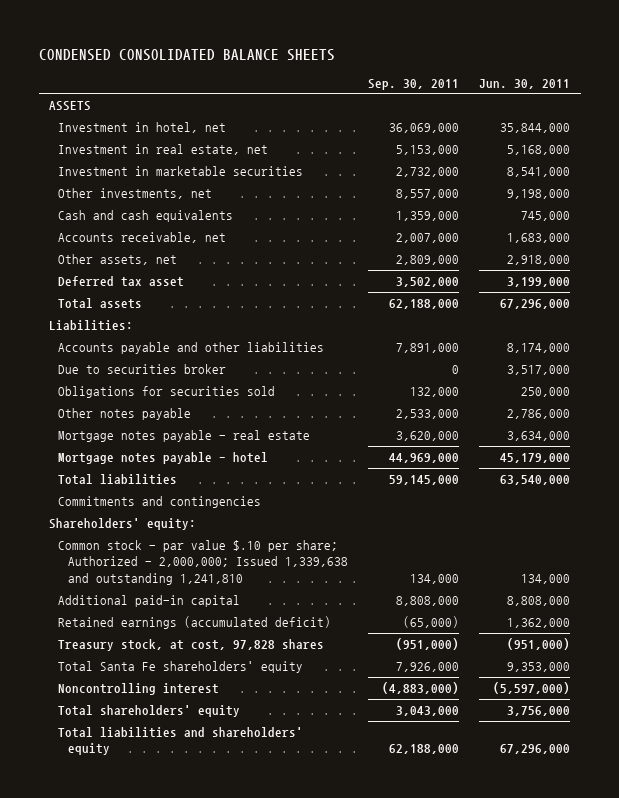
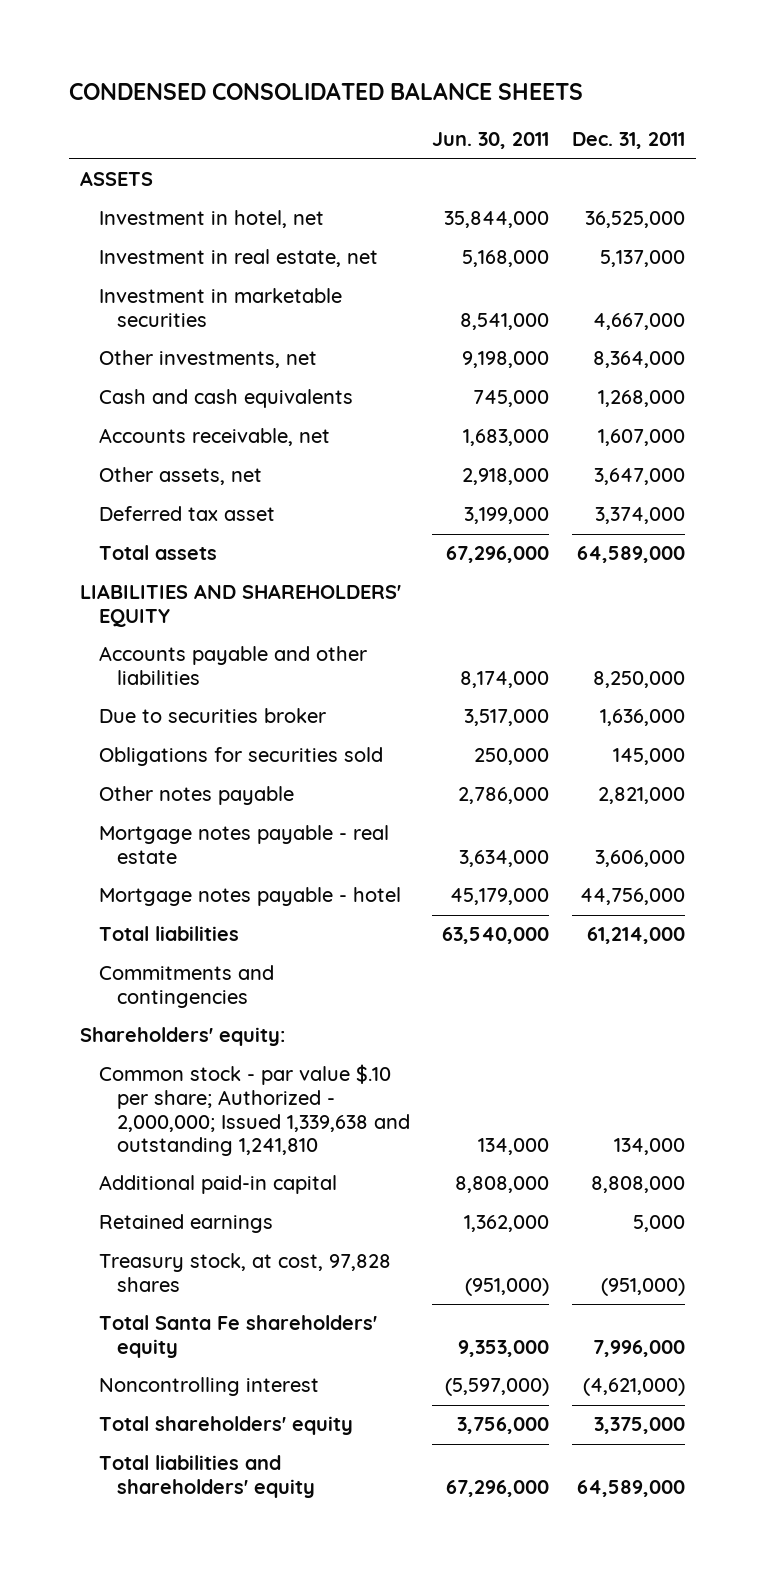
[368,78,460,90] Sep. 30, 2011 -> none
none -> [571,132,685,150] Dec. 31, 2011
[48,320,133,332] Liabilities: -> none
none -> [80,584,402,627] LIABILITIES AND SHAREHOLDERS' EQUITY
[58,616,332,630] Retained earnings (accumulated deficit) -> [98,1214,273,1234] Retained earnings

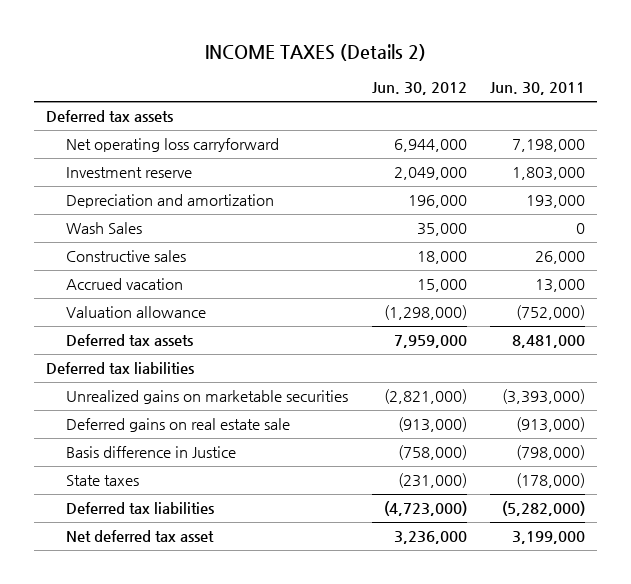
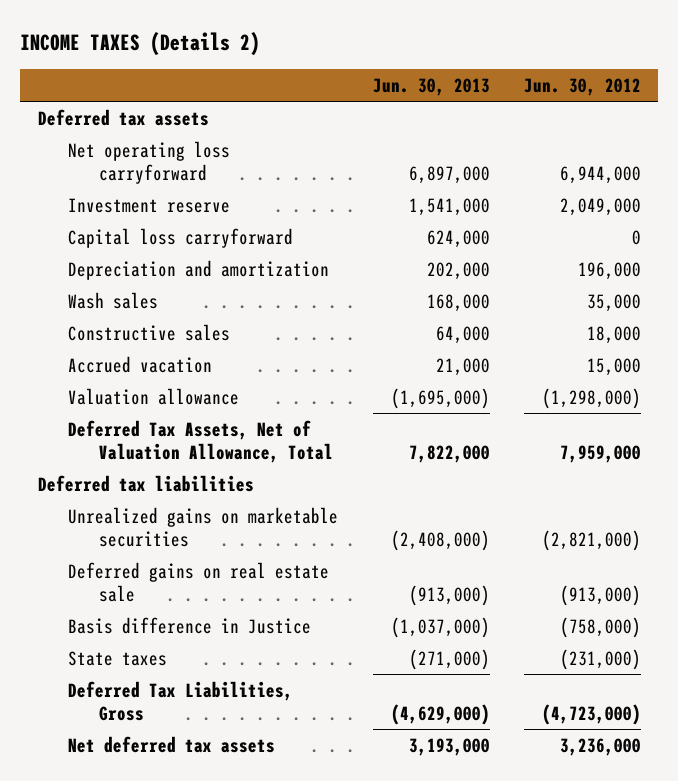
[489,82,585,96] Jun. 30, 2011 -> none
none -> [372,77,490,96] Jun. 30, 2013
none -> [68,227,294,248] Capital loss carryforward
[66,222,143,235] Wash Sales -> [68,291,159,309] Wash sales
[66,334,194,347] Deferred tax assets -> [68,419,333,463] Deferred Tax Assets, Net of Valuation Allowance, Total
[66,502,215,515] Deferred tax liabilities -> [68,680,294,721] Deferred Tax Liabilities, Gross
[66,530,215,543] Net deferred tax asset -> [68,735,276,753] Net deferred tax assets

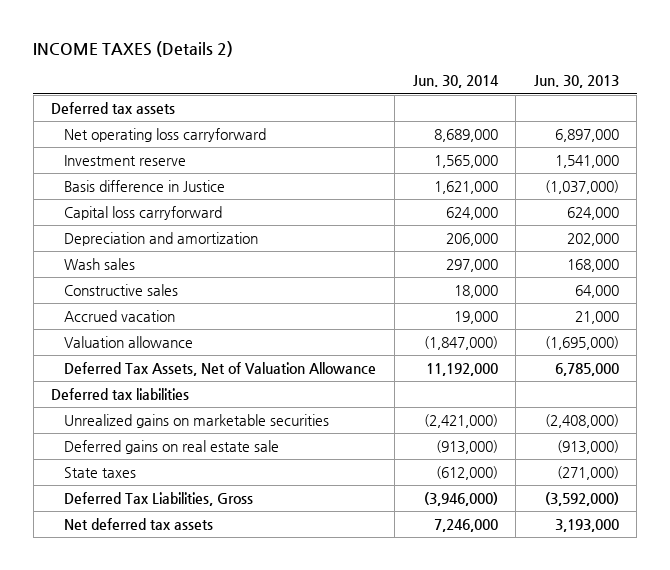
[523,77,641,96] Jun. 30, 2012 -> none
none -> [412,75,499,89] Jun. 30, 2014
[68,616,312,634] Basis difference in Justice -> [64,179,226,192] Basis difference in Justice
[68,419,333,463] Deferred Tax Assets, Net of Valuation Allowance, Total -> [64,361,377,376] Deferred Tax Assets, Net of Valuation Allowance
[408,444,490,463] 7,822,000 -> [554,362,619,376] 6,785,000
[390,703,490,725] (4,629,000) -> [544,491,619,506] (3,592,000)

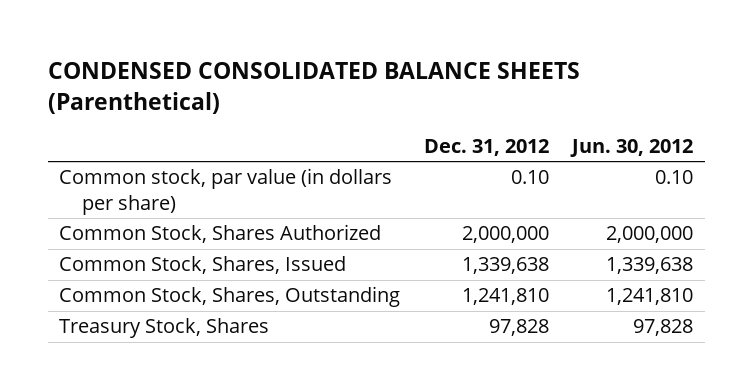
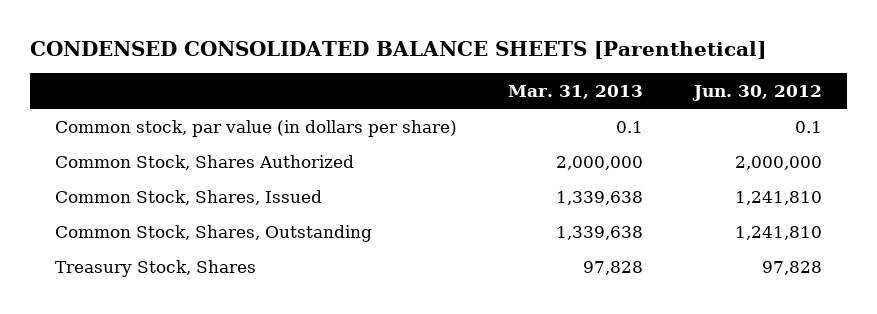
[47,62,580,115] CONDENSED CONSOLIDATED BALANCE SHEETS (Parenthetical) -> [30,41,767,60] CONDENSED CONSOLIDATED BALANCE SHEETS [Parenthetical]
[423,139,549,157] Dec. 31, 2012 -> none
none -> [507,85,643,100] Mar. 31, 2013
[655,170,694,185] 0.10 -> [794,120,822,133] 0.1
[606,257,694,275] 1,339,638 -> [734,190,822,205] 1,241,810

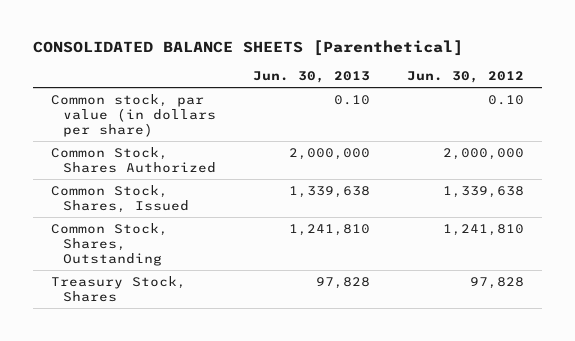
[30,41,767,60] CONDENSED CONSOLIDATED BALANCE SHEETS [Parenthetical] -> [32,40,463,57] CONSOLIDATED BALANCE SHEETS [Parenthetical]
[507,85,643,100] Mar. 31, 2013 -> none
none -> [253,71,371,84] Jun. 30, 2013
[794,120,822,133] 0.1 -> [487,94,524,105] 0.10
[734,190,822,205] 1,241,810 -> [442,185,524,198] 1,339,638

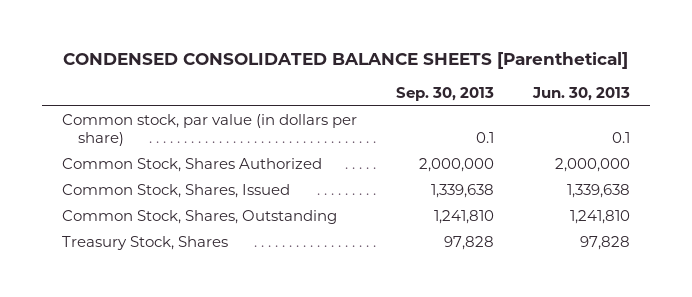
[32,40,463,57] CONSOLIDATED BALANCE SHEETS [Parenthetical] -> [62,52,628,70] CONDENSED CONSOLIDATED BALANCE SHEETS [Parenthetical]
[406,71,524,84] Jun. 30, 2012 -> none
none -> [395,87,494,102] Sep. 30, 2013
[334,94,371,105] 0.10 -> [612,132,631,144] 0.1

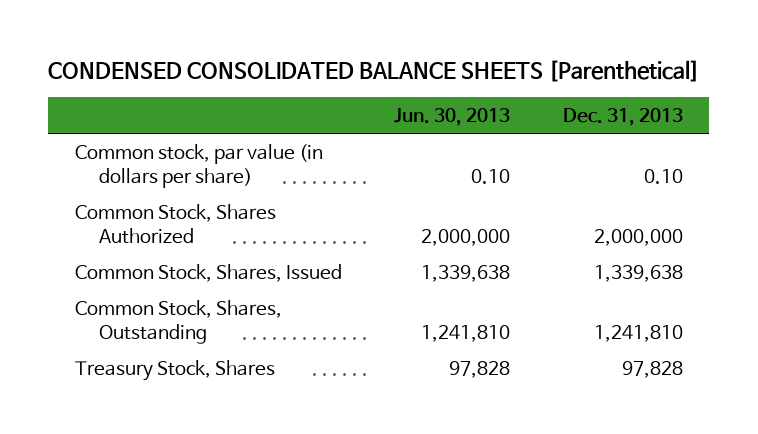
[395,87,494,102] Sep. 30, 2013 -> none
none -> [563,108,684,127] Dec. 31, 2013
[612,132,631,144] 0.1 -> [471,168,511,184] 0.10

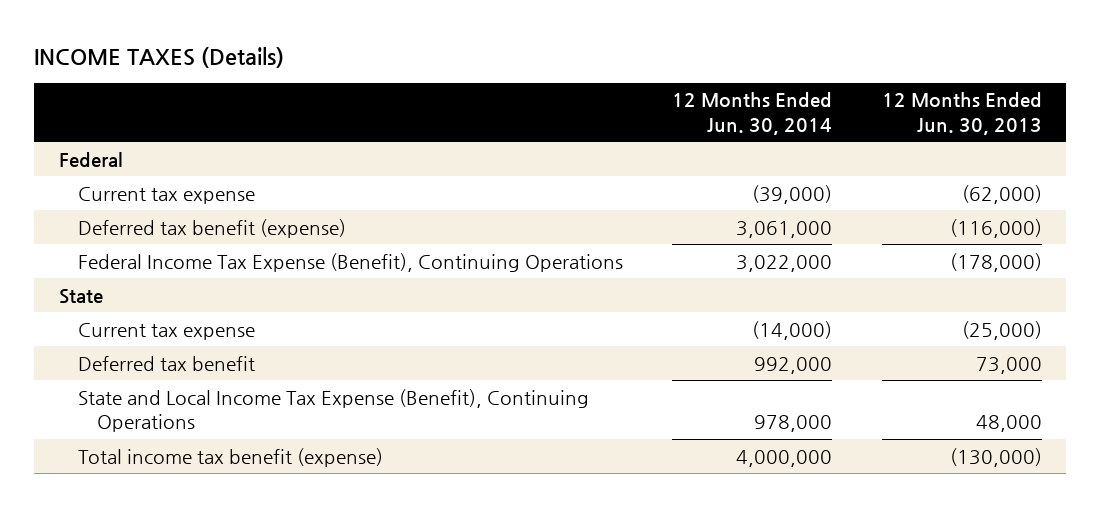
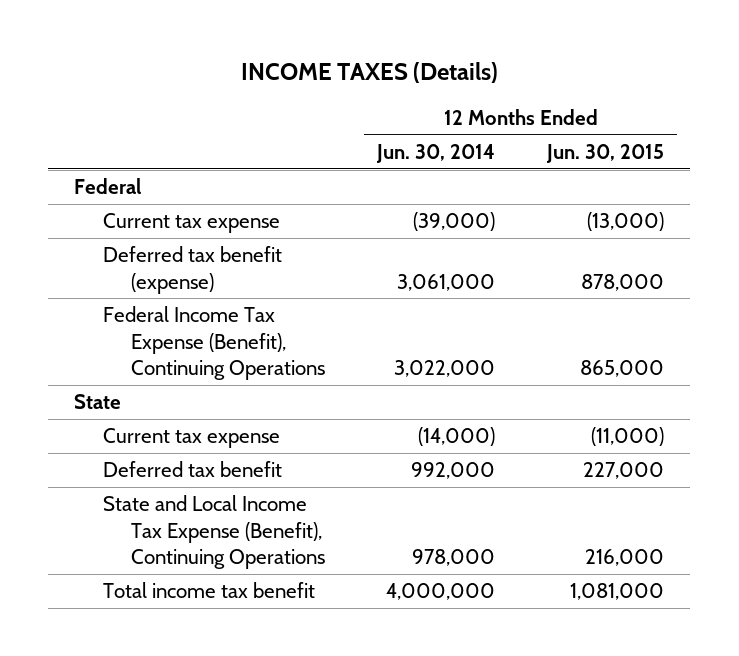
[881,92,1042,135] 12 Months Ended Jun. 30, 2013 -> none
none -> [546,144,665,164] Jun. 30, 2015
[77,447,383,467] Total income tax benefit (expense) -> [102,582,315,599] Total income tax benefit

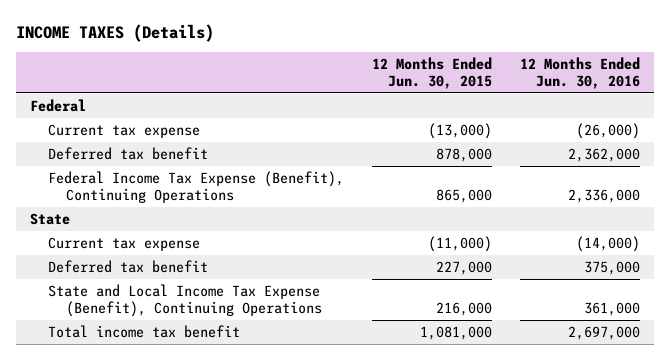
[376,144,496,164] Jun. 30, 2014 -> none
none -> [519,57,640,90] 12 Months Ended Jun. 30, 2016
[102,246,282,294] Deferred tax benefit (expense) -> [47,146,208,160] Deferred tax benefit

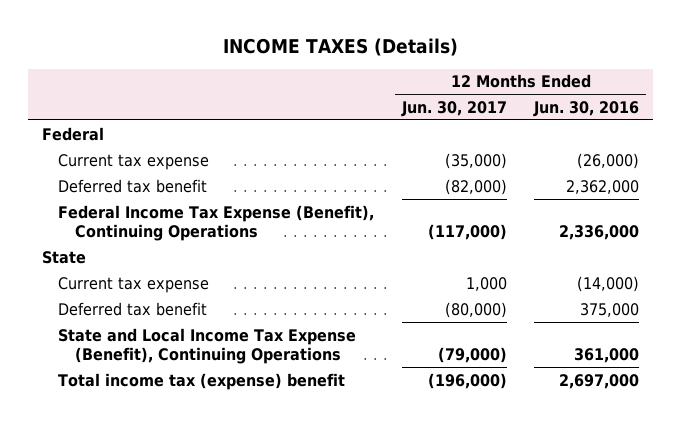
[371,57,492,90] 12 Months Ended Jun. 30, 2015 -> none
none -> [400,100,507,117] Jun. 30, 2017
[47,324,240,338] Total income tax benefit -> [58,372,346,390] Total income tax (expense) benefit

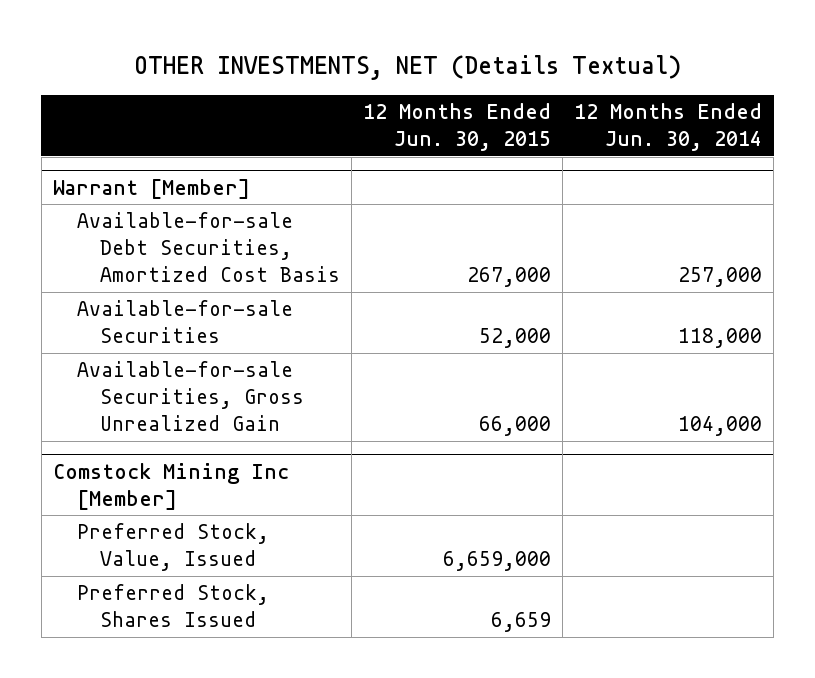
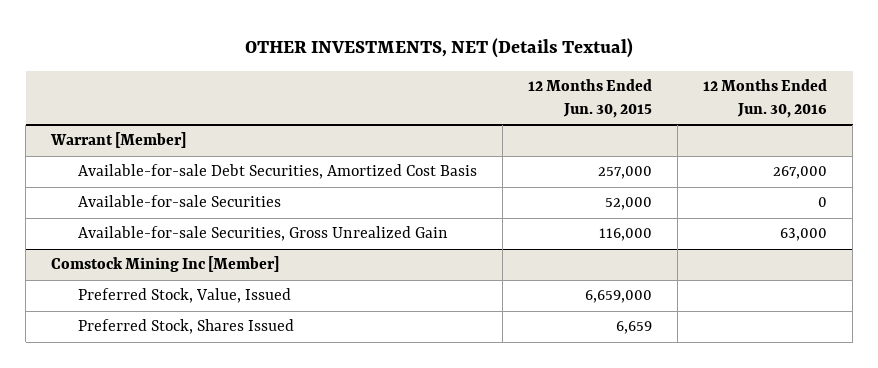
[574,103,763,152] 12 Months Ended Jun. 30, 2014 -> none
none -> [703,79,828,119] 12 Months Ended Jun. 30, 2016
[467,267,552,288] 267,000 -> [597,166,652,180] 257,000
[479,416,552,437] 66,000 -> [598,228,652,242] 116,000

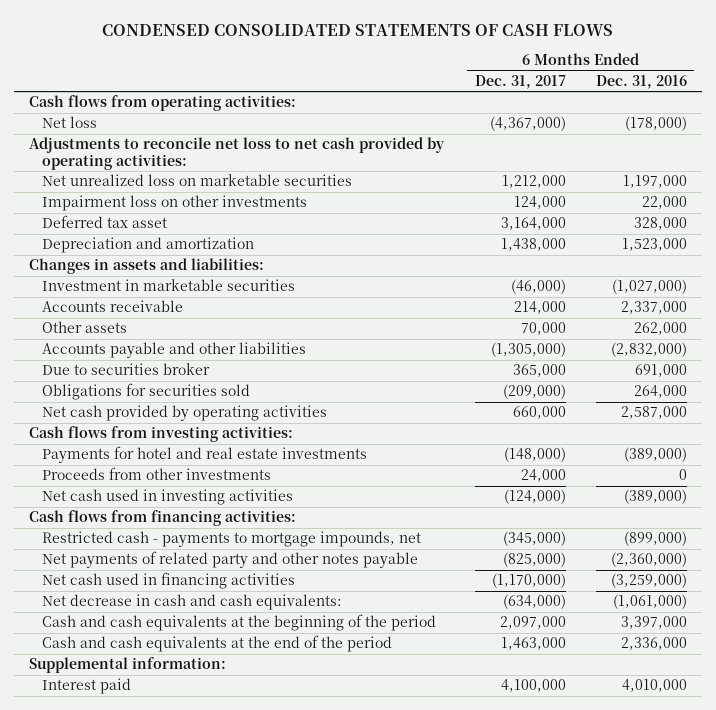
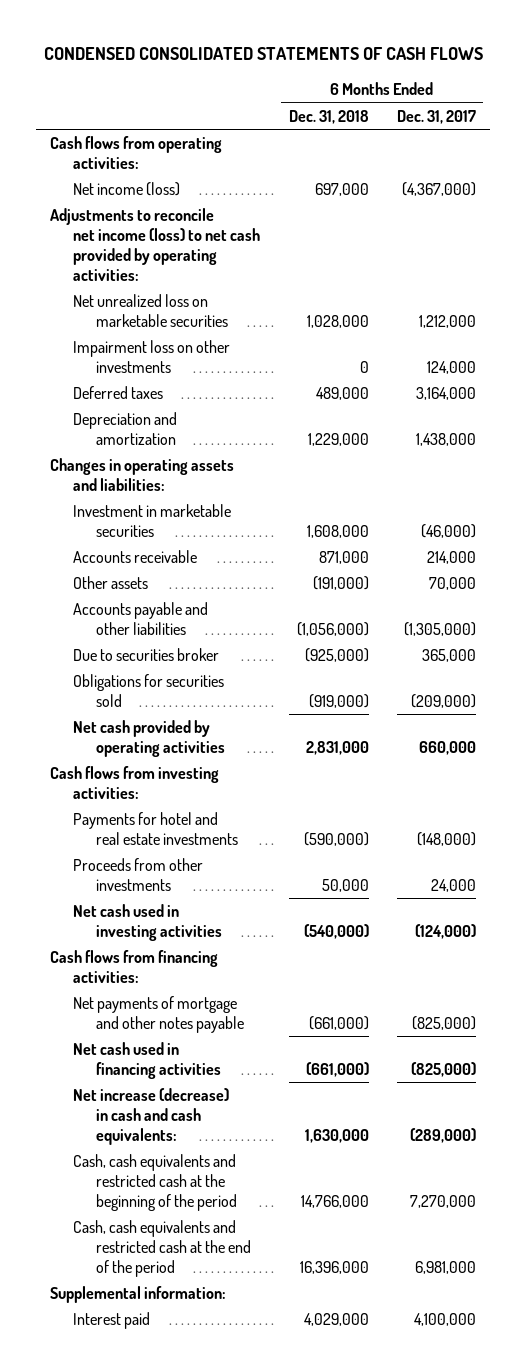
[595,74,687,89] Dec. 31, 2016 -> none
none -> [288,109,369,124] Dec. 31, 2018
[41,116,97,129] Net loss -> [73,181,181,196] Net income (loss)
[29,137,446,170] Adjustments to reconcile net loss to net cash provided by operating activities: -> [50,207,261,281] Adjustments to reconcile net income (loss) to net cash provided by operating activities:
[41,215,167,229] Deferred tax asset -> [73,385,164,399] Deferred taxes
[29,258,265,275] Changes in assets and liabilities: -> [50,457,235,491] Changes in operating assets and liabilities:
[41,531,421,548] Restricted cash - payments to mortgage impounds, net -> none
[41,551,418,569] Net payments of related party and other notes payable -> [73,995,245,1033] Net payments of mortgage and other notes payable
[491,573,566,589] (1,170,000) -> [411,1061,477,1077] (825,000)
[41,594,342,611] Net decrease in cash and cash equivalents: -> [73,1087,230,1145] Net increase (decrease) in cash and cash equivalents:
[502,594,566,610] (634,000) -> [410,1127,477,1143] (289,000)
[41,614,436,632] Cash and cash equivalents at the beginning of the period -> [73,1153,238,1211] Cash, cash equivalents and restricted cash at the beginning of the period
[499,616,566,630] 2,097,000 -> [410,1194,477,1208] 7,270,000
[41,635,392,653] Cash and cash equivalents at the end of the period -> [73,1219,252,1277] Cash, cash equivalents and restricted cash at the end of the period
[500,637,566,651] 1,463,000 -> [415,1260,477,1274] 6,981,000

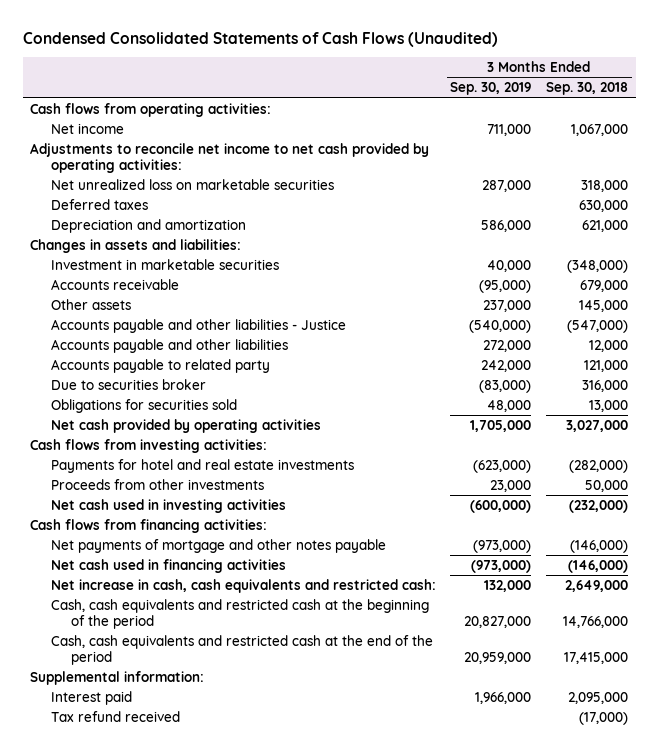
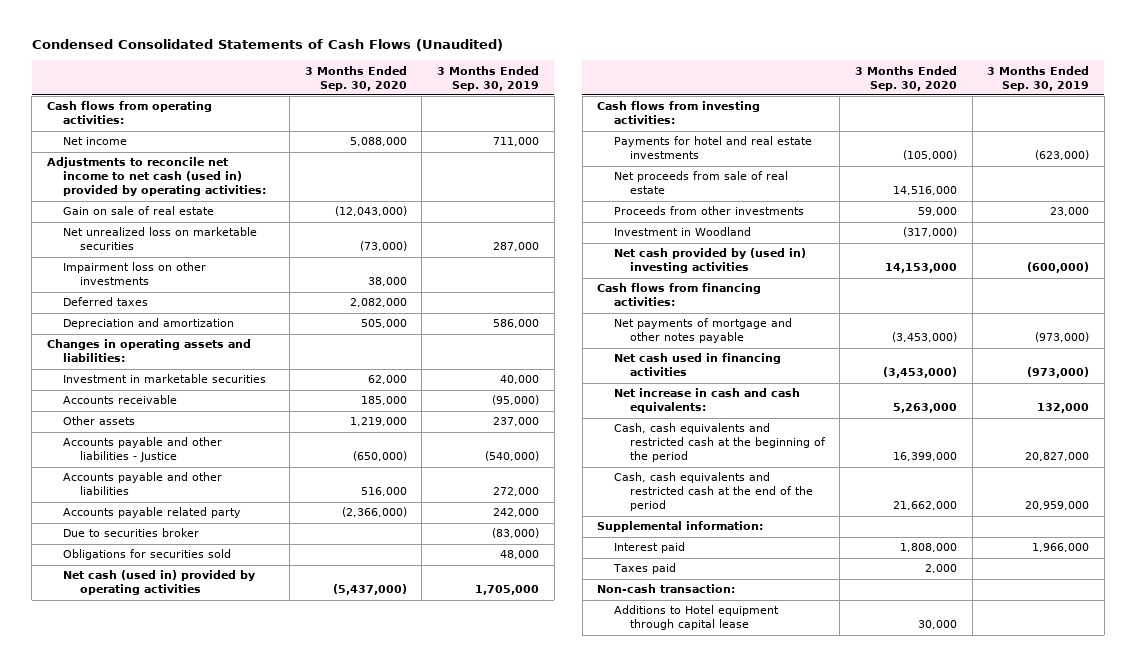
[546,82,629,96] Sep. 30, 2018 -> none
none -> [304,65,407,91] 3 Months Ended Sep. 30, 2020
[30,142,430,173] Adjustments to reconcile net income to net cash provided by operating activities: -> [46,157,267,197] Adjustments to reconcile net income to net cash (used in) provided by operating activities:
none -> [63,206,215,216] Gain on sale of real estate
none -> [63,262,207,286] Impairment loss on other investments
[30,238,242,253] Changes in assets and liabilities: -> [46,339,251,363] Changes in operating assets and liabilities:
[50,358,270,373] Accounts payable to related party -> [63,507,242,519] Accounts payable related party
[50,418,321,433] Net cash provided by operating activities -> [63,570,256,596] Net cash (used in) provided by operating activities
none -> [613,171,788,195] Net proceeds from sale of real estate
none -> [613,227,751,237] Investment in Woodland
[50,498,286,513] Net cash used in investing activities -> [613,248,806,274] Net cash provided by (used in) investing activities
[50,578,436,593] Net increase in cash, cash equivalents and restricted cash: -> [613,388,800,414] Net increase in cash and cash equivalents:
[50,710,180,722] Tax refund received -> [612,563,676,575] Taxes paid
none -> [597,584,736,594] Non-cash transaction:
none -> [613,605,779,631] Additions to Hotel equipment through capital lease

